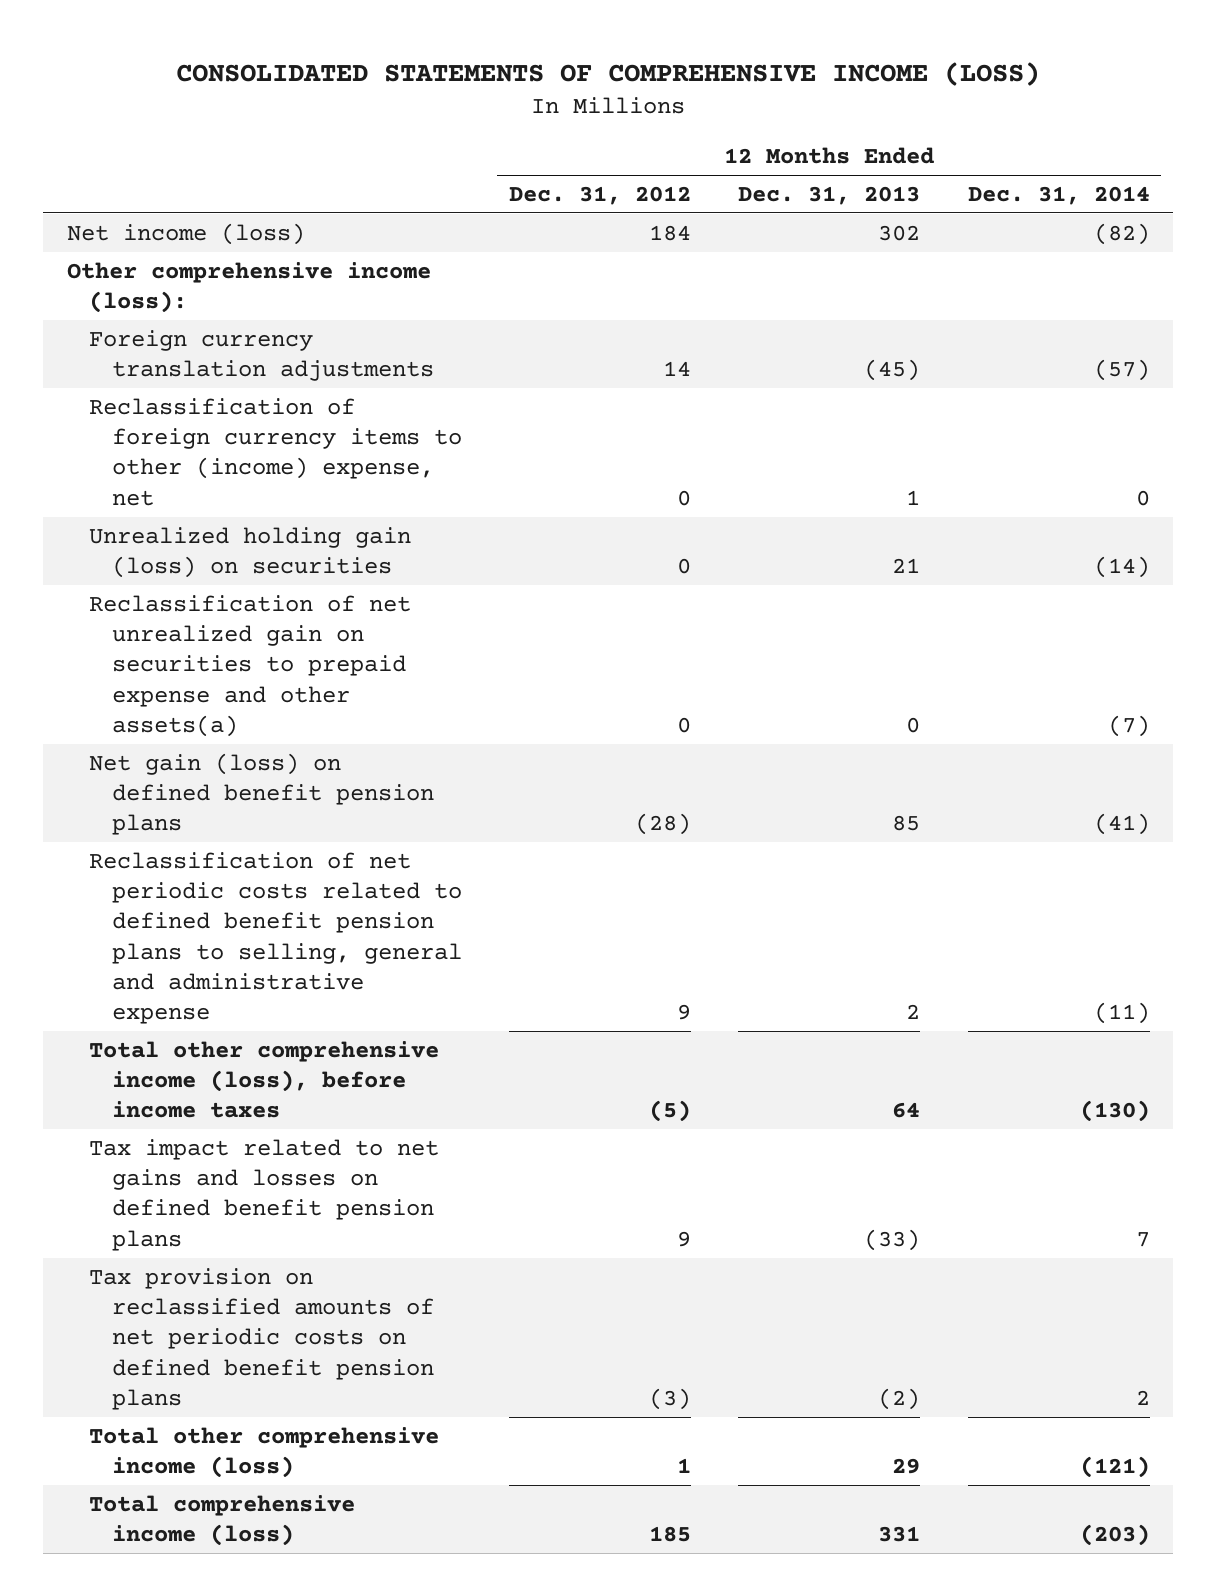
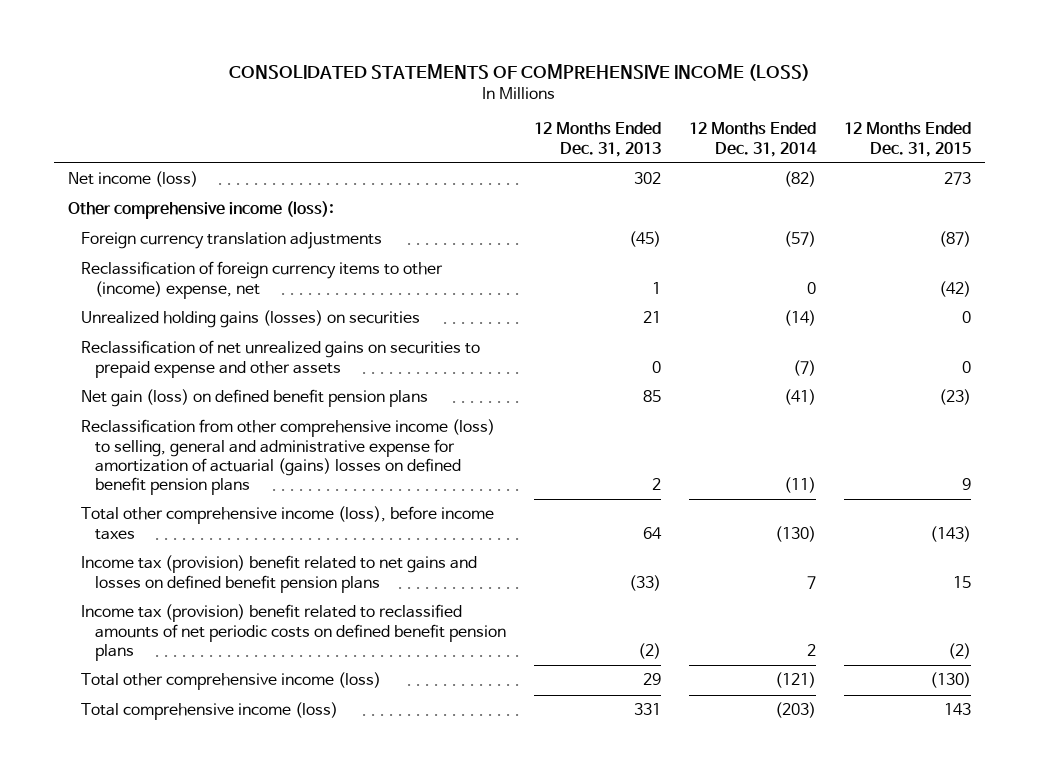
[509,186,692,206] Dec. 31, 2012 -> none
none -> [843,122,971,157] 12 Months Ended Dec. 31, 2015
[89,526,412,579] Unrealized holding gain (loss) on securities -> [81,310,421,329] Unrealized holding gains (losses) on securities
[89,594,412,737] Reclassification of net unrealized gain on securities to prepaid expense and other assets(a) -> [81,340,481,378] Reclassification of net unrealized gains on securities to prepaid expense and other assets
[89,851,462,1025] Reclassification of net periodic costs related to defined benefit pension plans to selling, general and administrative expense -> [81,419,496,496] Reclassification from other comprehensive income (loss) to selling, general and administrative expense for amortization of actuarial (gains) losses on defined benefit pension plans
[89,1138,440,1251] Tax impact related to net gains and losses on defined benefit pension plans -> [81,555,478,593] Income tax (provision) benefit related to net gains and losses on defined benefit pension plans
[89,1267,434,1410] Tax provision on reclassified amounts of net periodic costs on defined benefit pension plans -> [81,604,507,661] Income tax (provision) benefit related to reclassified amounts of net periodic costs on defined benefit pension plans

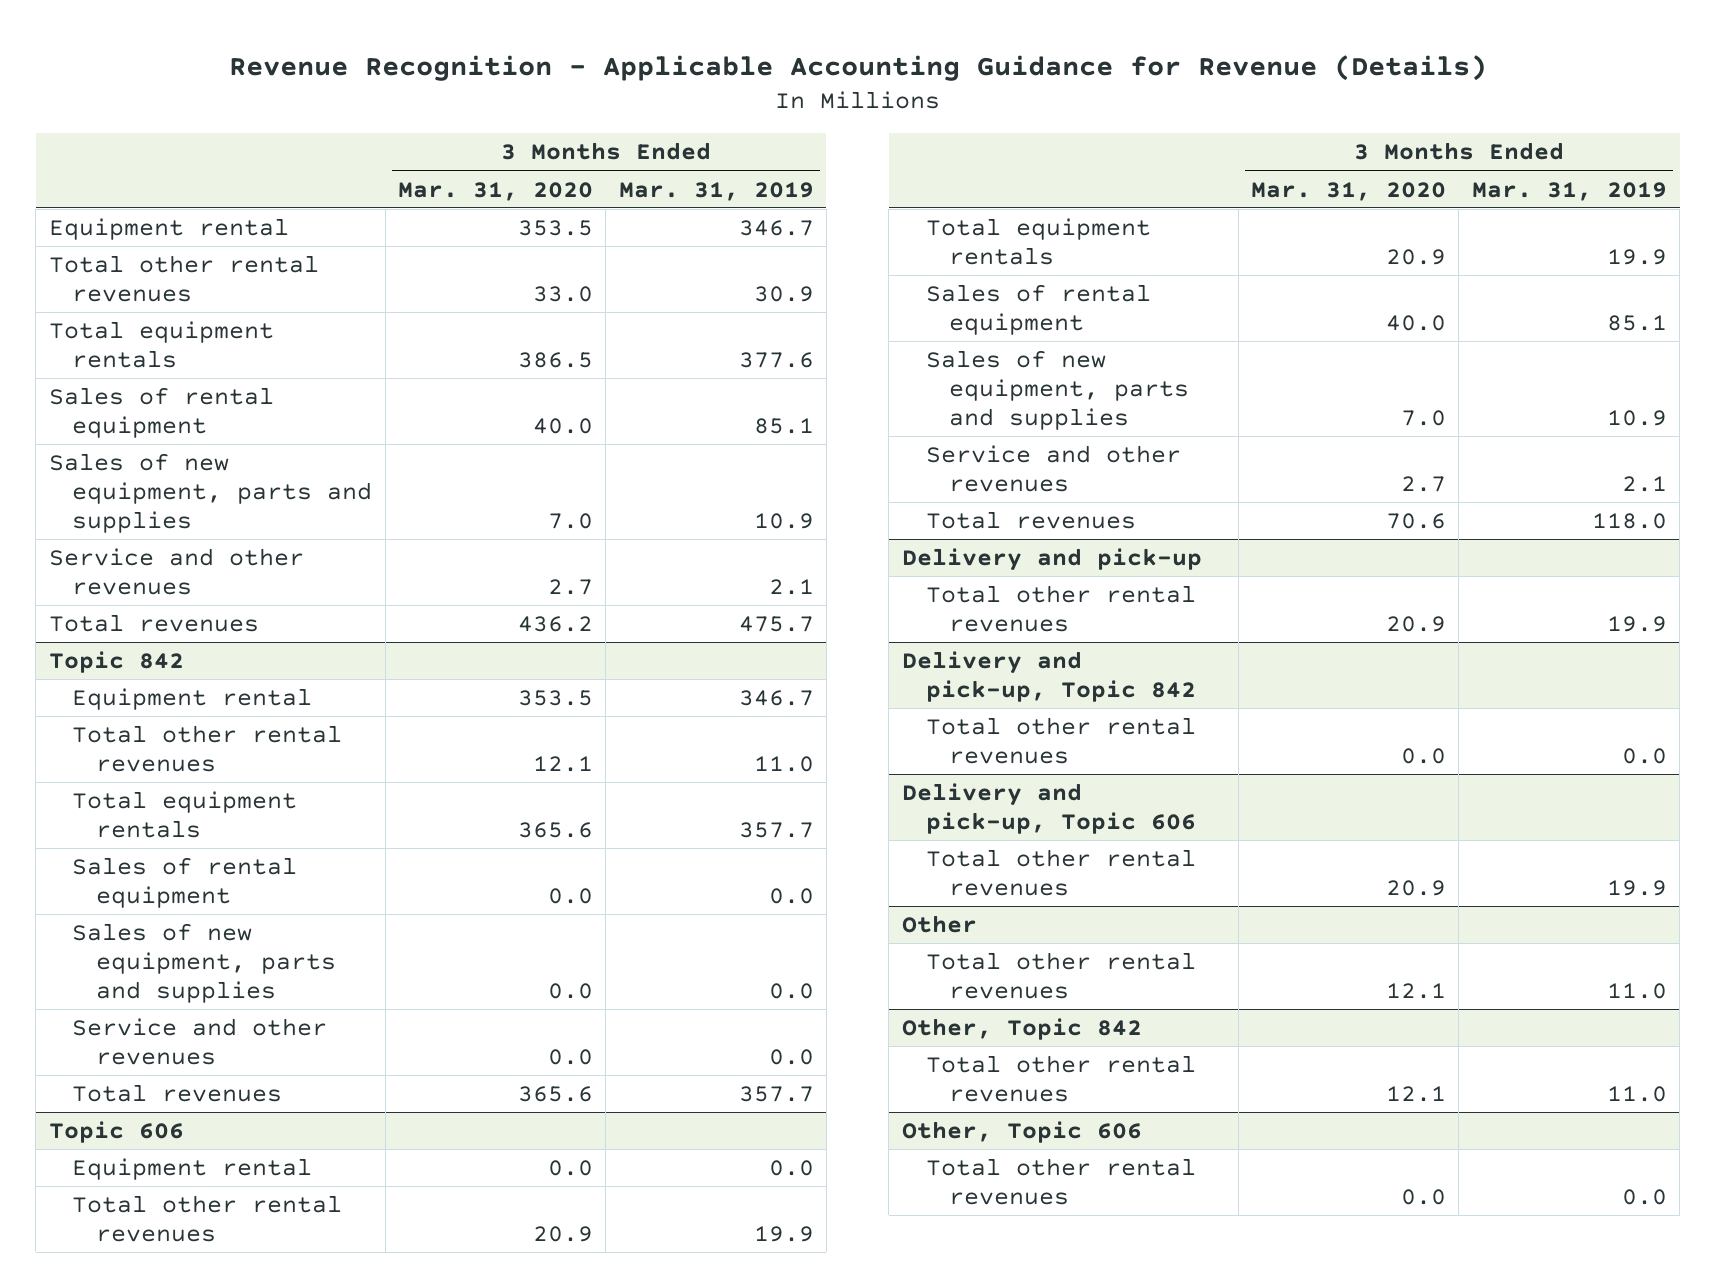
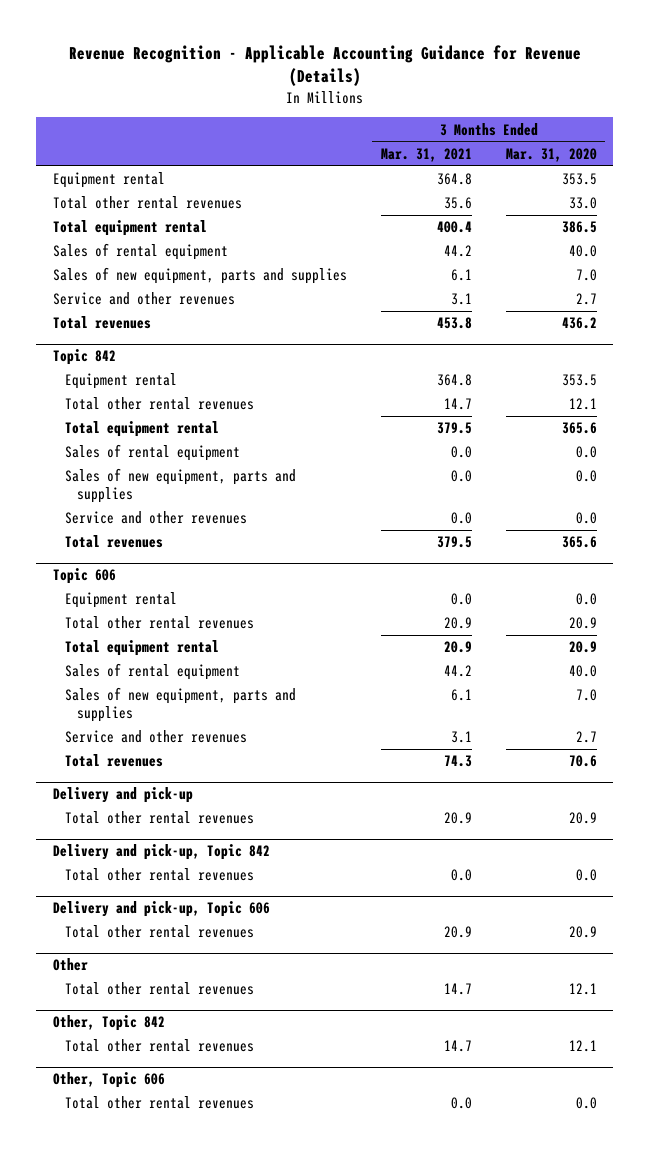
[618,181,814,201] Mar. 31, 2019 -> none
none -> [380,147,472,162] Mar. 31, 2021
[48,320,274,369] Total equipment rentals -> [53,220,208,237] Total equipment rental
[72,790,298,839] Total equipment rentals -> [64,421,219,438] Total equipment rental
[925,217,1151,266] Total equipment rentals -> [64,640,219,657] Total equipment rental

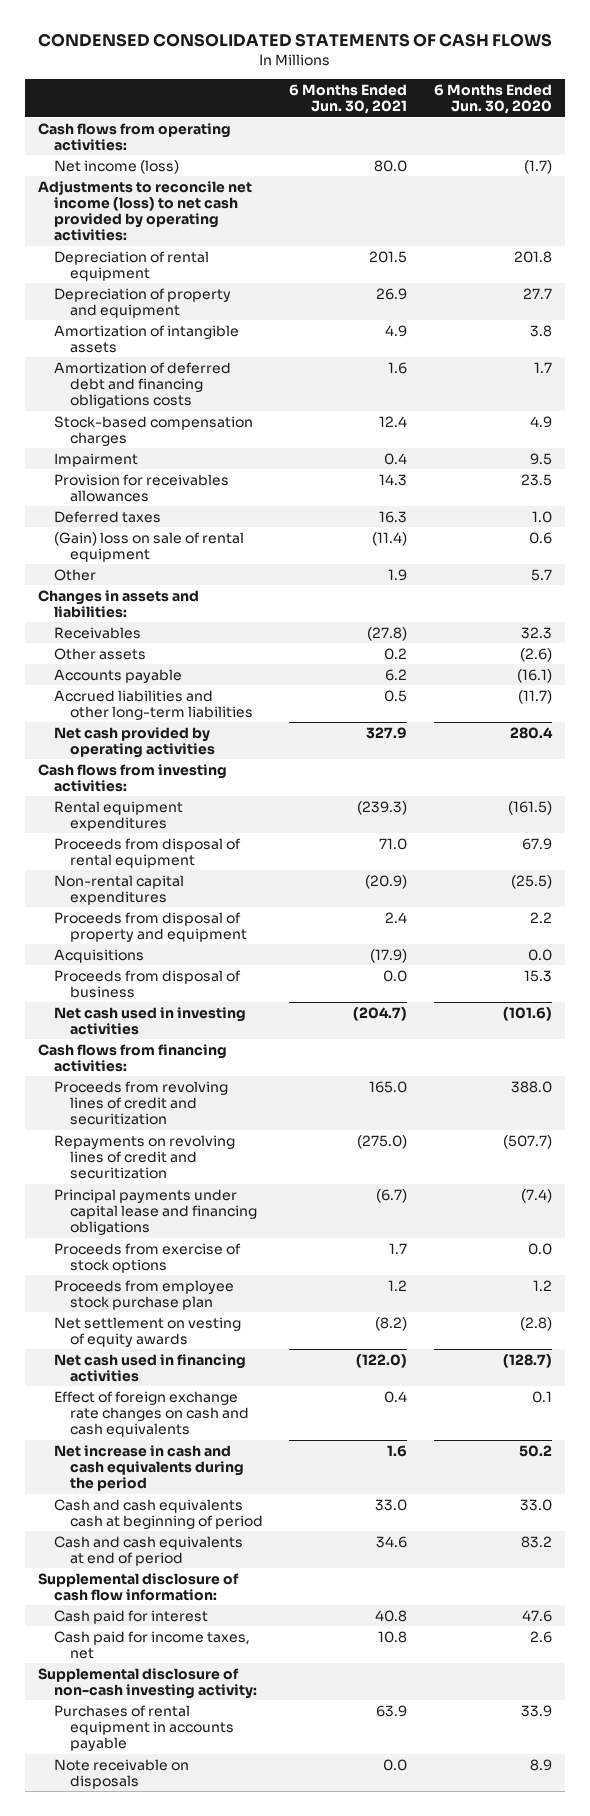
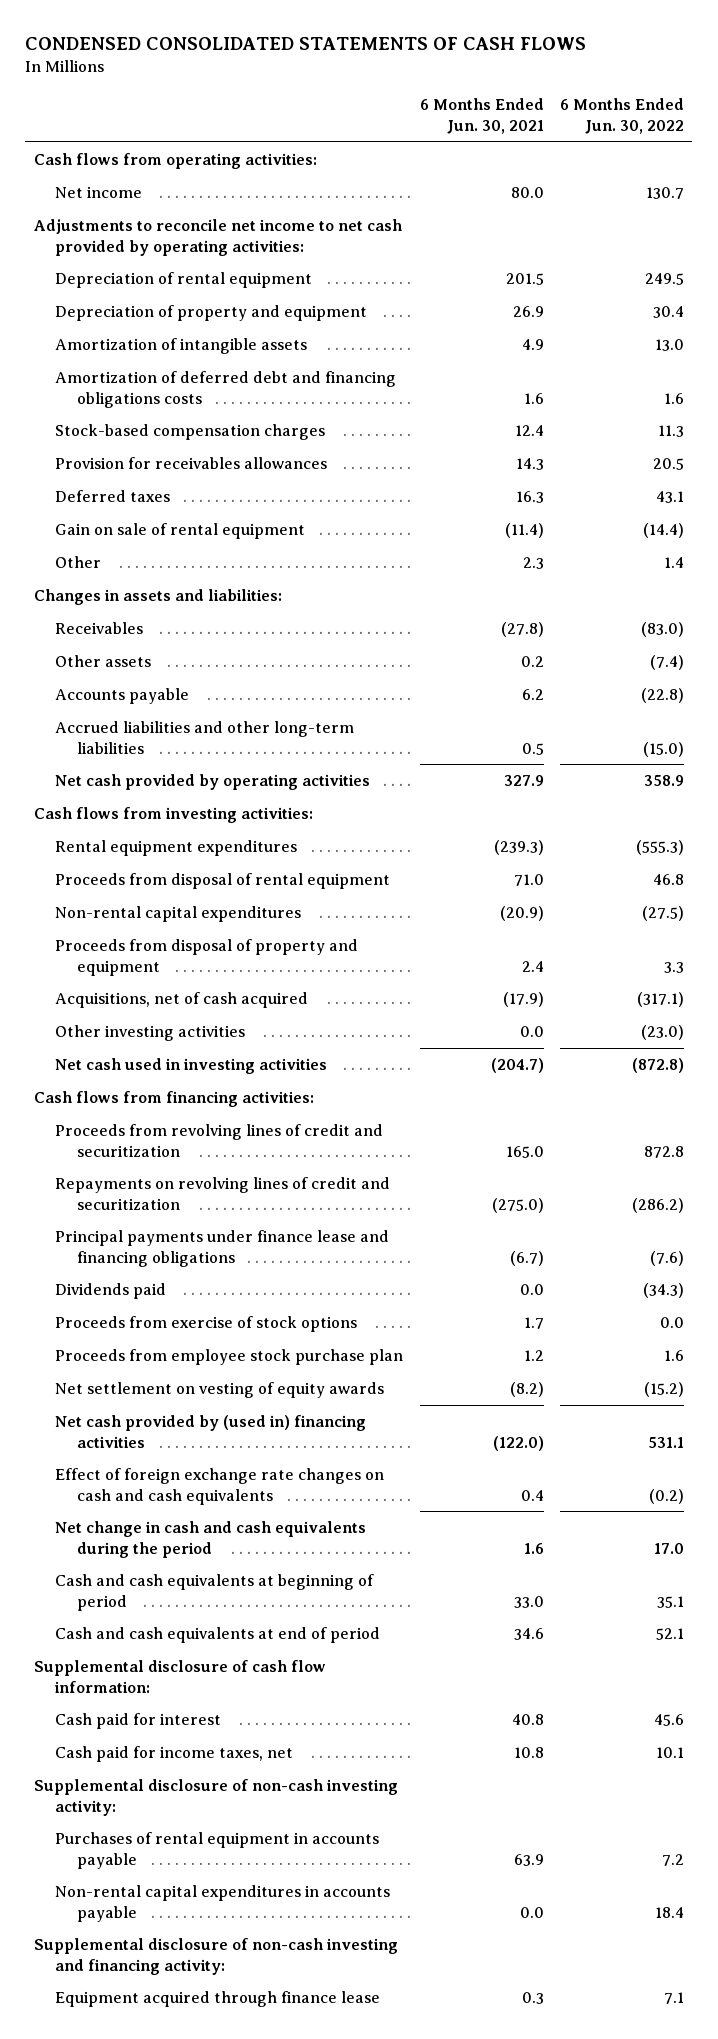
[433,84,552,115] 6 Months Ended Jun. 30, 2020 -> none
none -> [560,98,685,134] 6 Months Ended Jun. 30, 2022
[53,159,179,174] Net income (loss) -> [55,185,143,198] Net income
[37,180,252,242] Adjustments to reconcile net income (loss) to net cash provided by operating activities: -> [33,218,402,256] Adjustments to reconcile net income to net cash provided by operating activities:
[53,452,138,467] Impairment -> none
[53,531,244,562] (Gain) loss on sale of rental equipment -> [55,522,306,539] Gain on sale of rental equipment
[388,568,408,581] 1.9 -> [522,556,544,569] 2.3
[53,969,241,998] Proceeds from disposal of business -> none
[53,948,144,963] Acquisitions -> [55,991,309,1008] Acquisitions, net of cash acquired
none -> [55,1024,246,1041] Other investing activities
[53,1188,258,1236] Principal payments under capital lease and financing obligations -> [55,1229,390,1267] Principal payments under finance lease and financing obligations
none -> [55,1282,167,1299] Dividends paid
[53,1353,246,1382] Net cash used in financing activities -> [55,1414,367,1448] Net cash provided by (used in) financing activities
[53,1444,245,1492] Net increase in cash and cash equivalents during the period -> [55,1520,367,1558] Net change in cash and cash equivalents during the period
[53,1498,264,1529] Cash and cash equivalents cash at beginning of period -> [55,1573,375,1611] Cash and cash equivalents at beginning of period
[53,1758,189,1789] Note receivable on disposals -> none
none -> [55,1884,391,1922] Non-rental capital expenditures in accounts payable
none -> [33,1937,398,1975] Supplemental disclosure of non-cash investing and financing activity:
none -> [55,1990,381,2007] Equipment acquired through finance lease

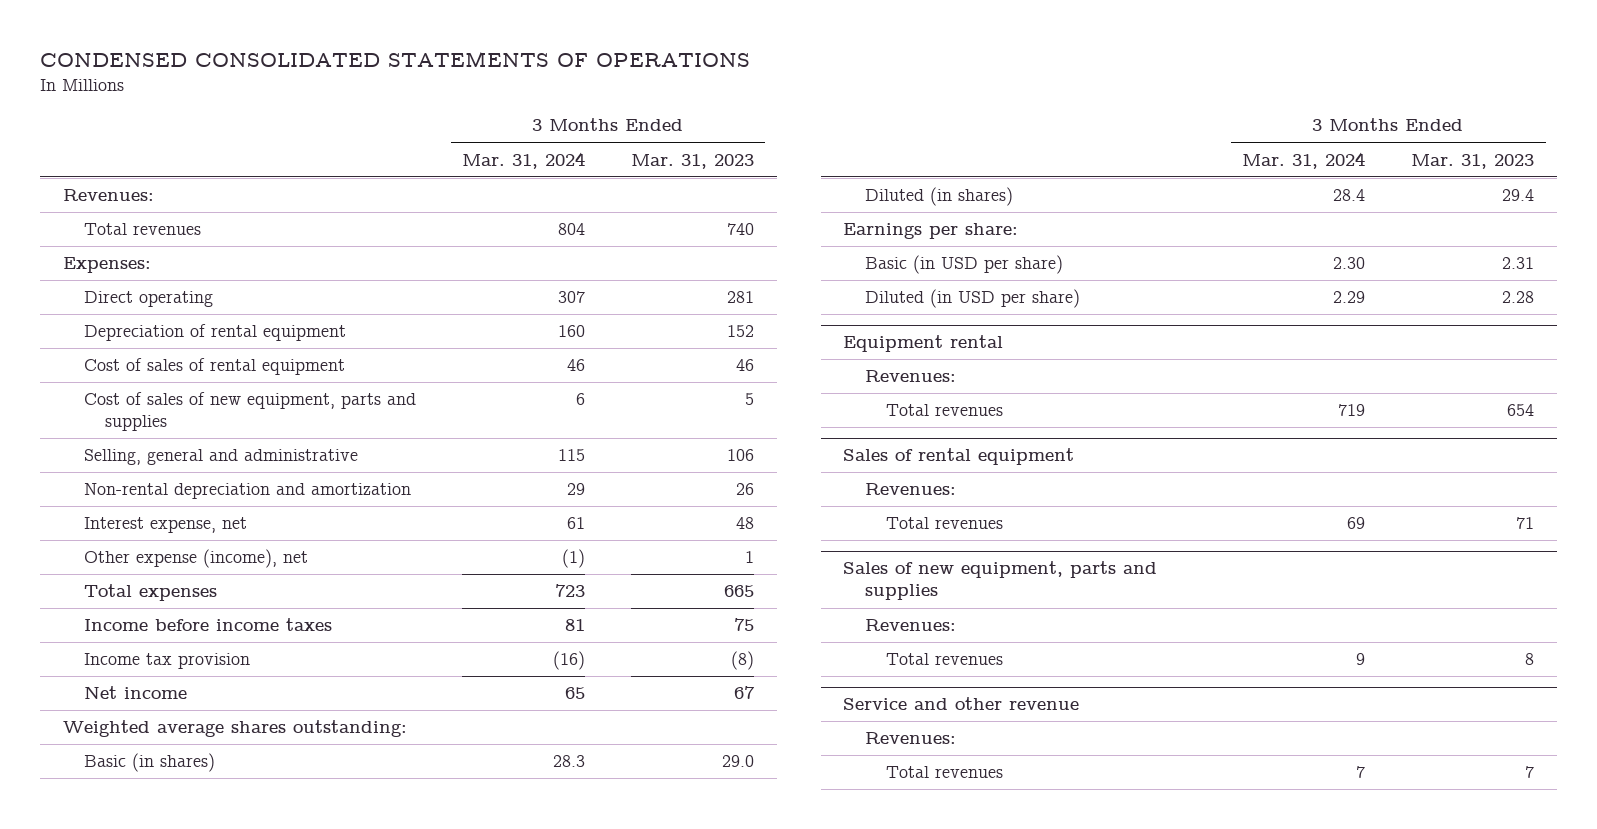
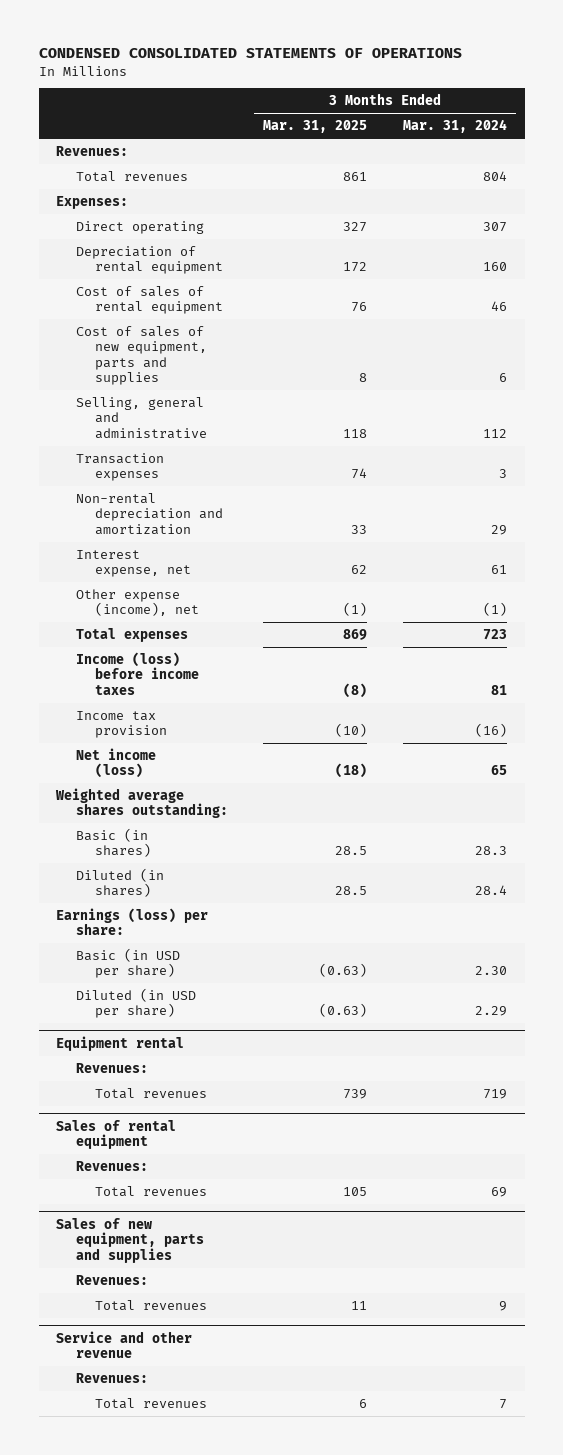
[631,153,755,169] Mar. 31, 2023 -> none
none -> [263,120,368,134] Mar. 31, 2025
[558,449,586,462] 115 -> [483,428,508,438] 112
none -> [75,452,164,482] Transaction expenses
[84,618,333,632] Income before income taxes -> [75,651,200,695] Income (loss) before income taxes
[84,686,188,700] Net income -> [75,747,156,779] Net income (loss)
[843,223,1019,240] Earnings per share: -> [56,907,209,936] Earnings (loss) per share:

